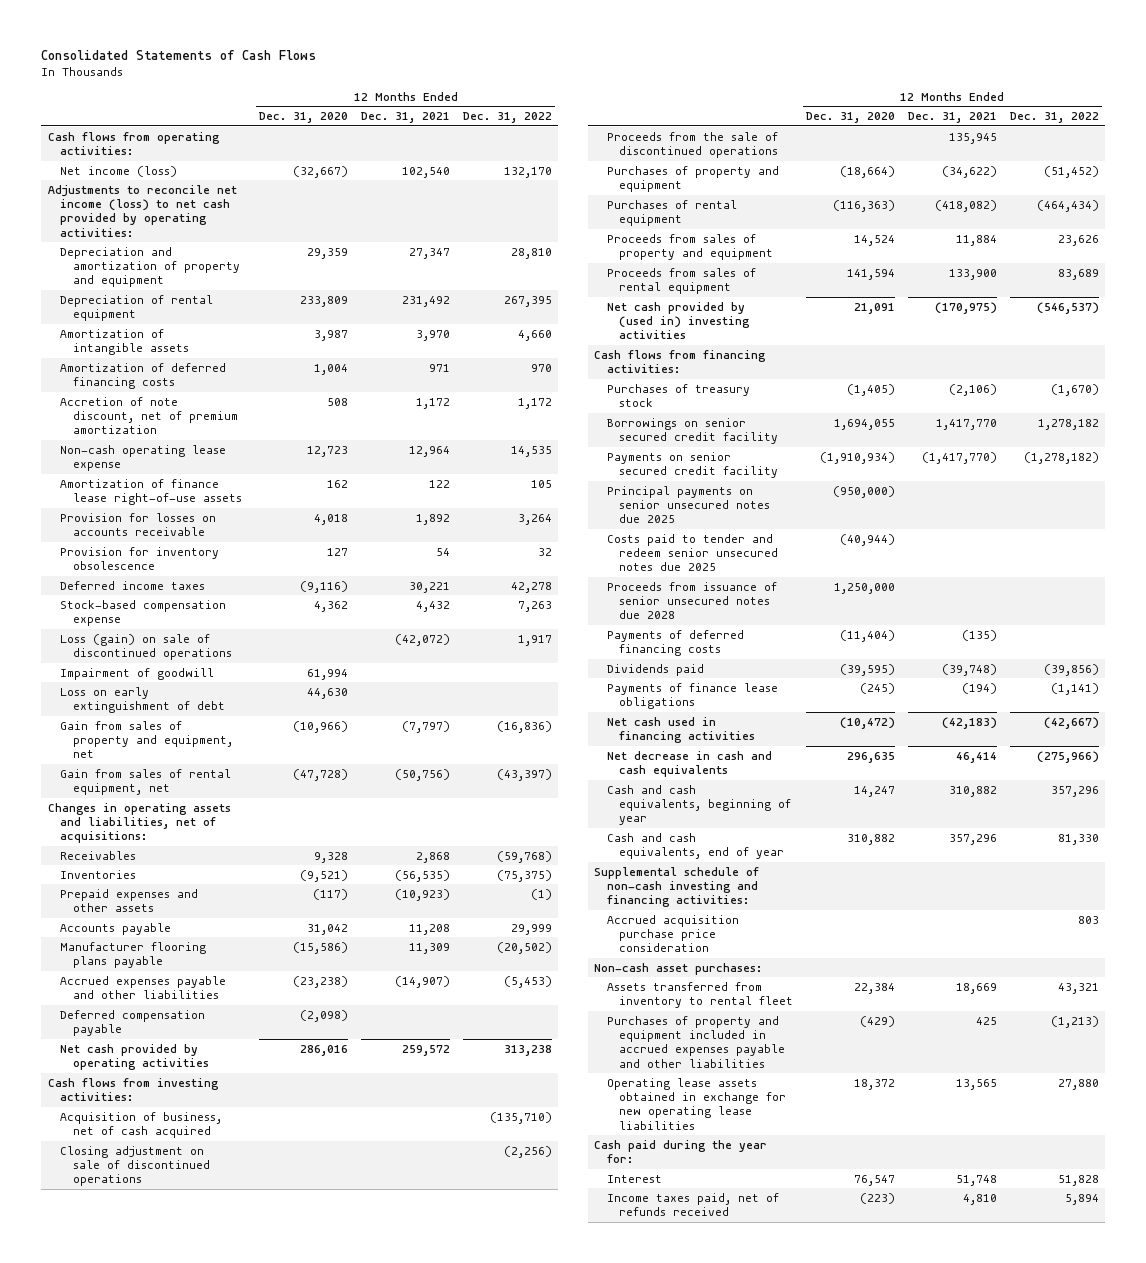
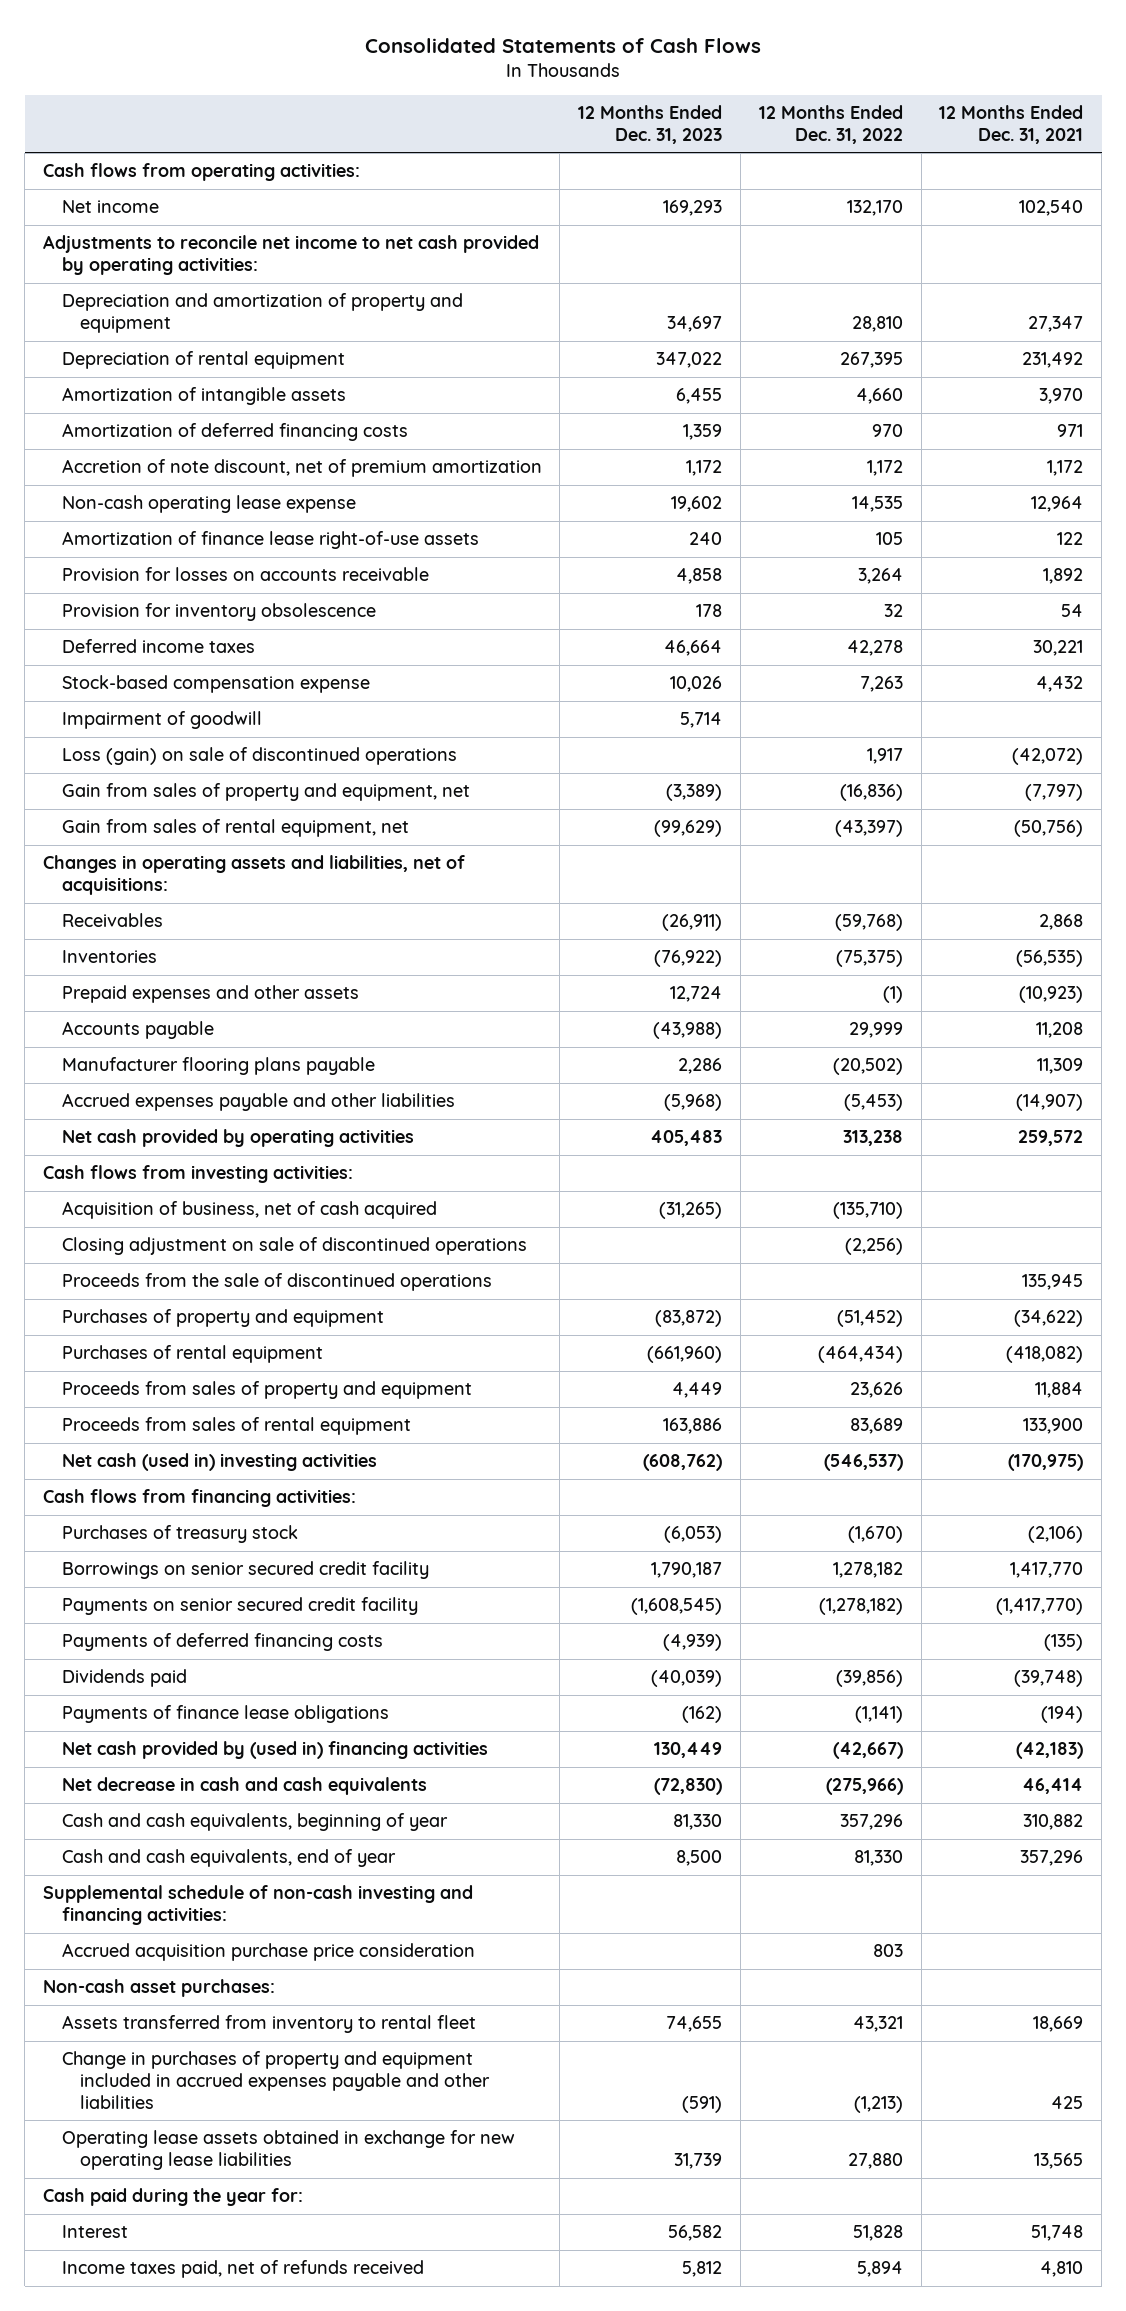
[259,112,349,124] Dec. 31, 2020 -> none
none -> [578,105,723,144] 12 Months Ended Dec. 31, 2023
[60,165,178,177] Net income (loss) -> [61,200,159,214] Net income
[47,184,237,237] Adjustments to reconcile net income (loss) to net cash provided by operating activities: -> [43,235,540,276] Adjustments to reconcile net income to net cash provided by operating activities:
[60,686,225,714] Loss on early extinguishment of debt -> none
[60,633,232,661] Loss (gain) on sale of discontinued operations -> [61,747,457,766] Loss (gain) on sale of discontinued operations
[60,1009,206,1037] Deferred compensation payable -> none
[606,301,751,340] Net cash provided by (used in) investing activities -> [61,1453,377,1472] Net cash (used in) investing activities
[606,485,771,524] Principal payments on senior unsecured notes due 2025 -> none
[606,533,779,572] Costs paid to tender and redeem senior unsecured notes due 2025 -> none
[606,581,777,620] Proceeds from issuance of senior unsecured notes due 2028 -> none
[606,716,756,744] Net cash used in financing activities -> [61,1741,488,1760] Net cash provided by (used in) financing activities
[606,1015,786,1068] Purchases of property and equipment included in accrued expenses payable and other liabilities -> [61,2051,491,2109] Change in purchases of property and equipment included in accrued expenses payable and other liabilities

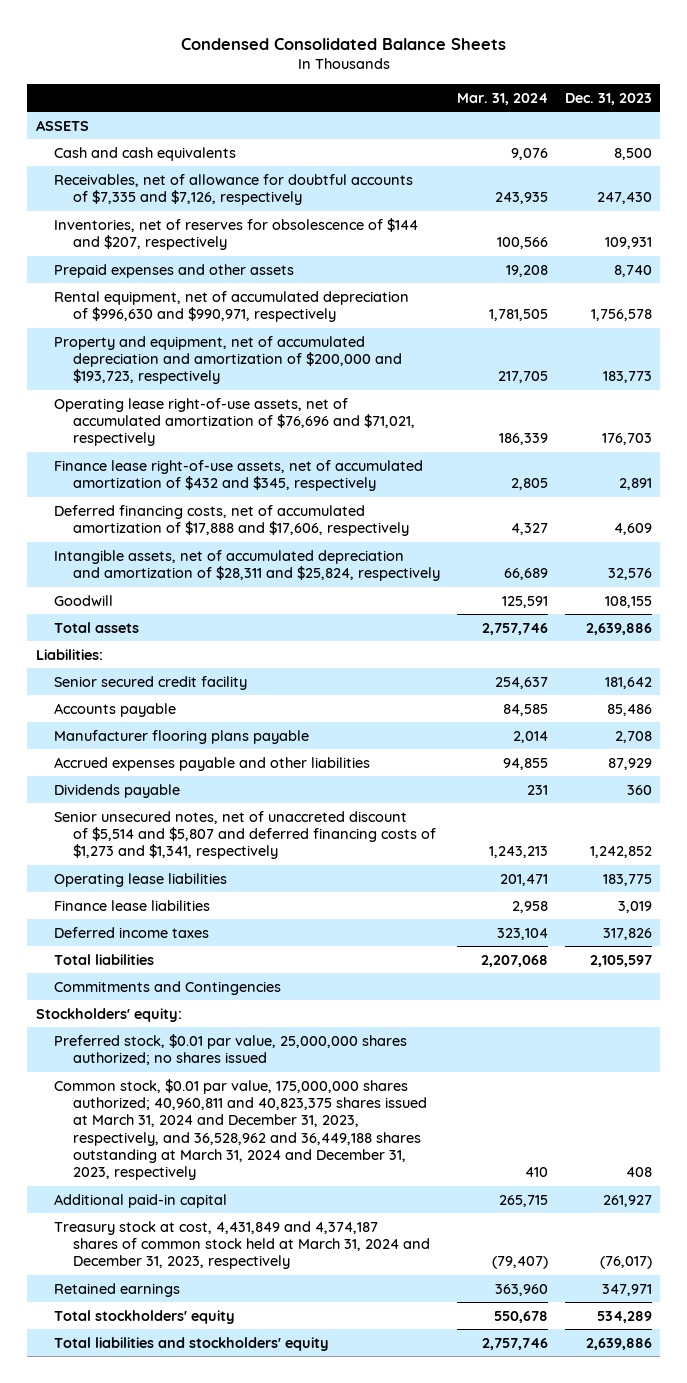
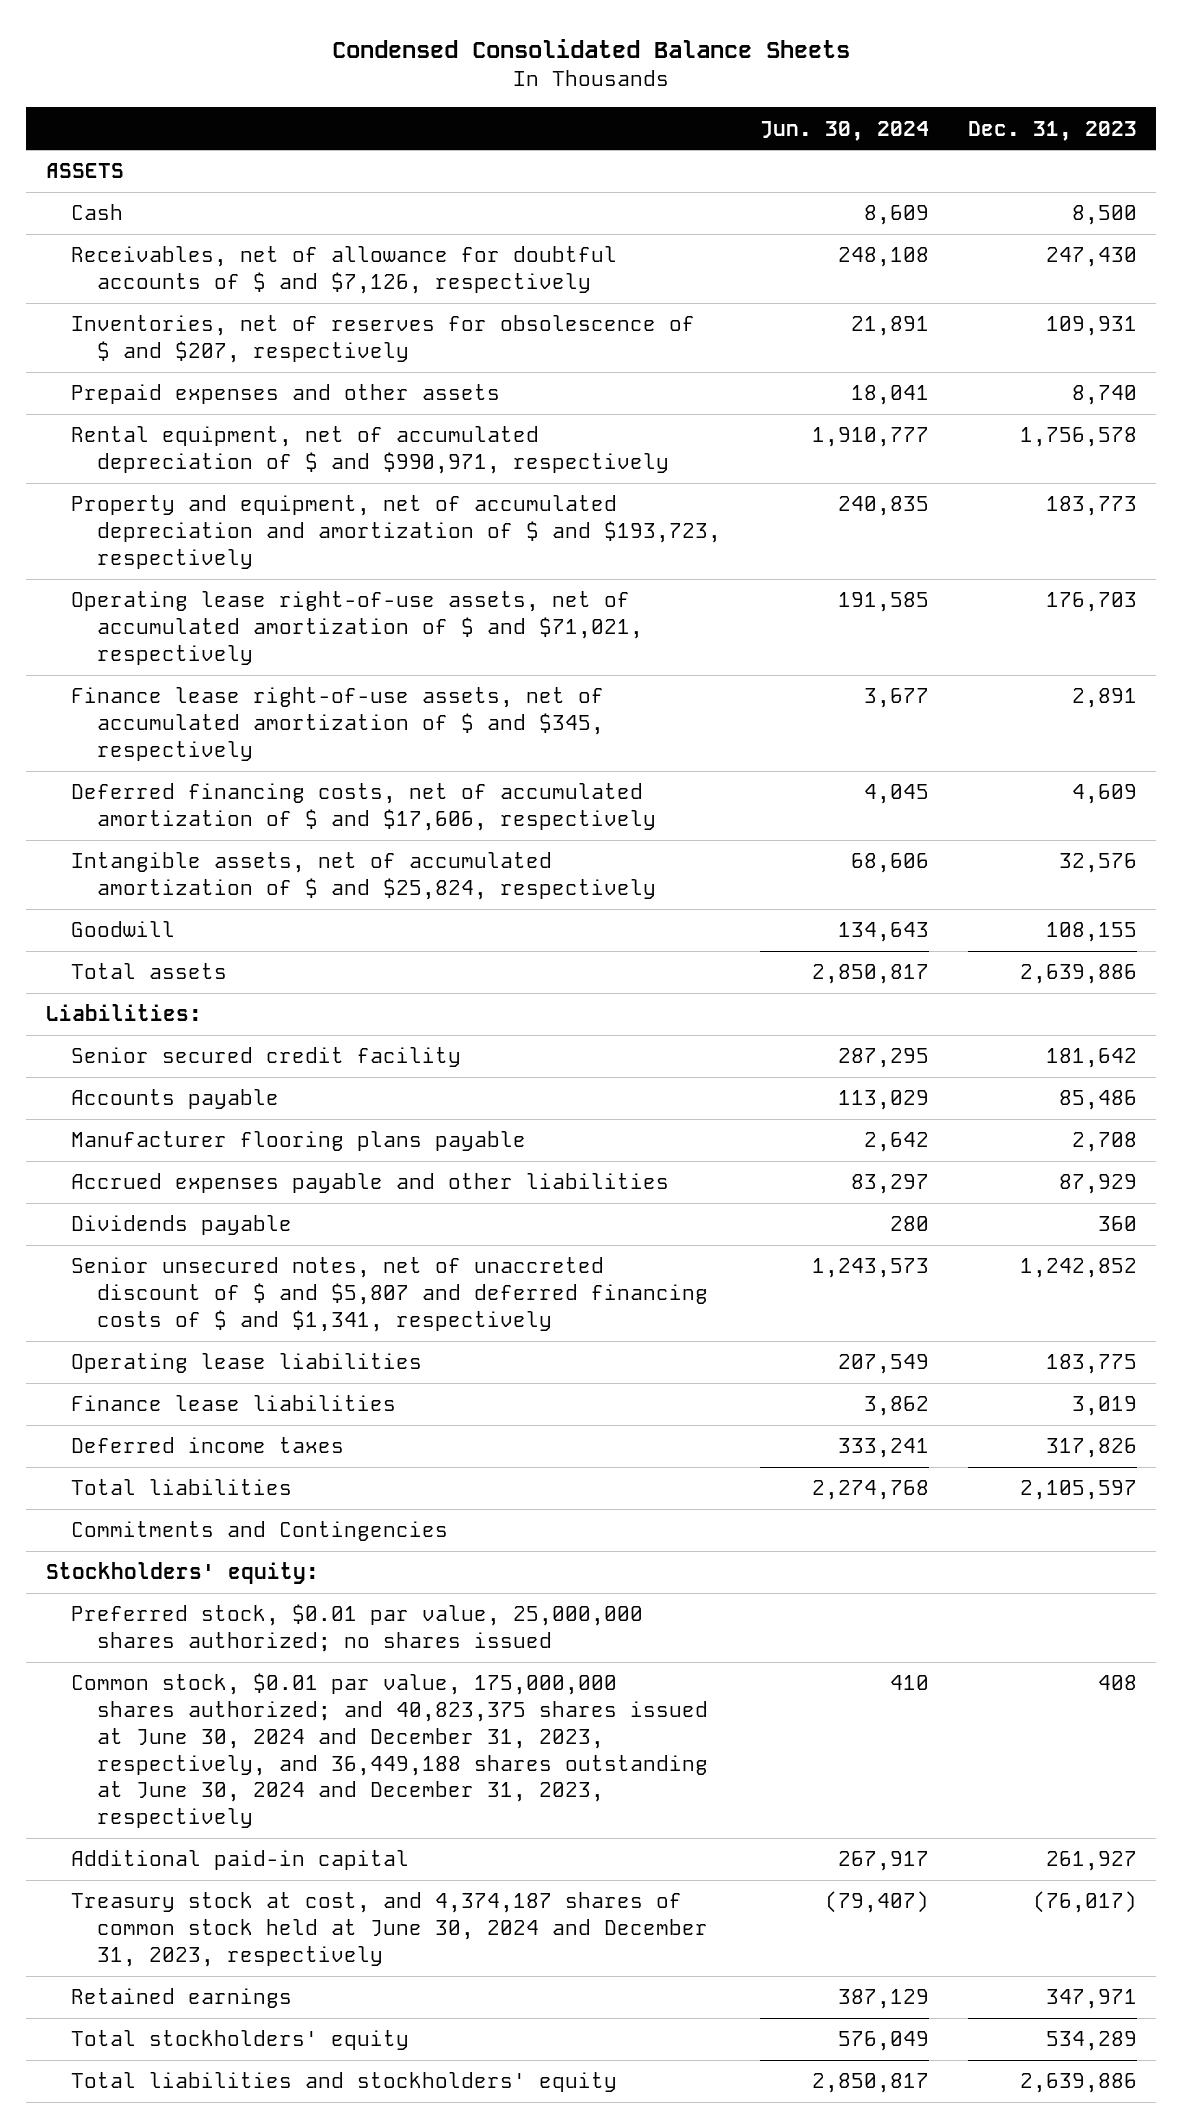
[456,92,548,105] Mar. 31, 2024 -> none
none -> [759,120,929,141] Jun. 30, 2024
[54,146,237,161] Cash and cash equivalents -> none
none -> [71,204,124,221] Cash
[54,173,414,206] Receivables, net of allowance for doubtful accounts of $7,335 and $7,126, respectively -> [71,246,618,295] Receivables, net of allowance for doubtful accounts of $ and $7,126, respectively
[54,217,419,251] Inventories, net of reserves for obsolescence of $144 and $207, respectively -> [71,315,696,364] Inventories, net of reserves for obsolescence of $ and $207, respectively
[54,290,410,323] Rental equipment, net of accumulated depreciation of $996,630 and $990,971, respectively -> [71,426,669,475] Rental equipment, net of accumulated depreciation of $ and $990,971, respectively
[54,335,402,385] Property and equipment, net of accumulated depreciation and amortization of $200,000 and $193,723, respectively -> [71,495,721,569] Property and equipment, net of accumulated depreciation and amortization of $ and $193,723, respectively
[54,397,415,447] Operating lease right-of-use assets, net of accumulated amortization of $76,696 and $71,021, respectively -> [71,591,643,665] Operating lease right-of-use assets, net of accumulated amortization of $ and $71,021, respectively
[54,459,424,492] Finance lease right-of-use assets, net of accumulated amortization of $432 and $345, respectively -> [71,687,605,761] Finance lease right-of-use assets, net of accumulated amortization of $ and $345, respectively
[54,504,409,537] Deferred financing costs, net of accumulated amortization of $17,888 and $17,606, respectively -> [71,783,656,832] Deferred financing costs, net of accumulated amortization of $ and $17,606, respectively
[54,549,440,582] Intangible assets, net of accumulated depreciation and amortization of $28,311 and $25,824, respectively -> [71,852,656,901] Intangible assets, net of accumulated amortization of $ and $25,824, respectively
[54,810,436,860] Senior unsecured notes, net of unaccreted discount of $5,514 and $5,807 and deferred financing costs of $1,273 and $1,341, respectively -> [71,1257,708,1332] Senior unsecured notes, net of unaccreted discount of $ and $5,807 and deferred financing costs of $ and $1,341, respectively
[54,1078,427,1181] Common stock, $0.01 par value, 175,000,000 shares authorized; 40,960,811 and 40,823,375 shares issued at March 31, 2024 and December 31, 2023, respectively, and 36,528,962 and 36,449,188 shares outstanding at March 31, 2024 and December 31, 2023, respectively -> [71,1673,708,1828] Common stock, $0.01 par value, 175,000,000 shares authorized; and 40,823,375 shares issued at June 30, 2024 and December 31, 2023, respectively, and 36,449,188 shares outstanding at June 30, 2024 and December 31, 2023, respectively
[54,1220,430,1270] Treasury stock at cost, 4,431,849 and 4,374,187 shares of common stock held at March 31, 2024 and December 31, 2023, respectively -> [71,1892,708,1967] Treasury stock at cost, and 4,374,187 shares of common stock held at June 30, 2024 and December 31, 2023, respectively

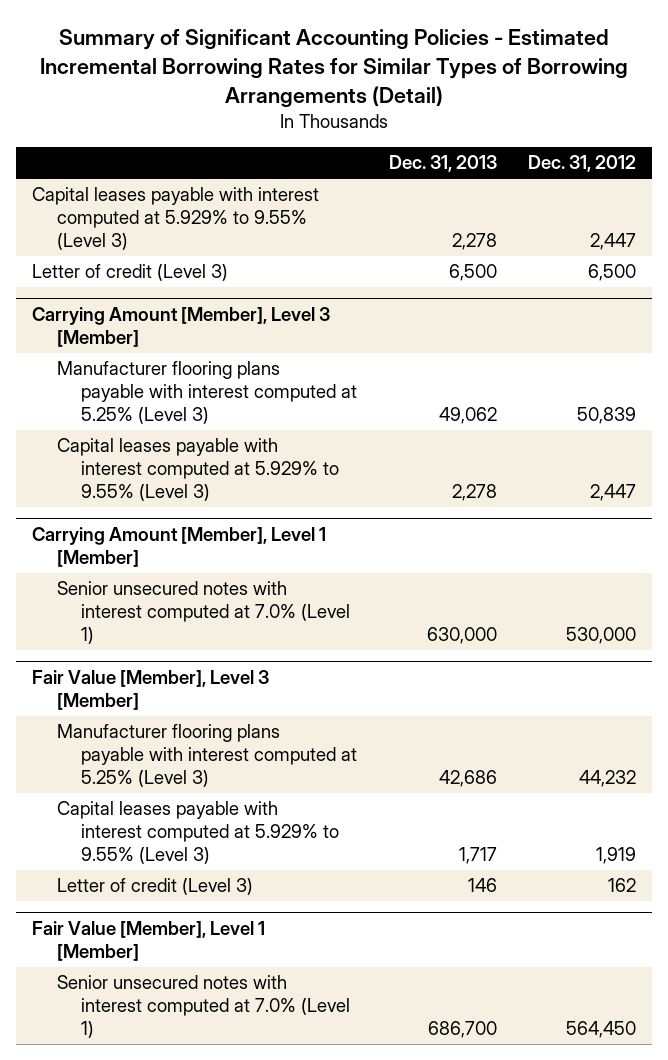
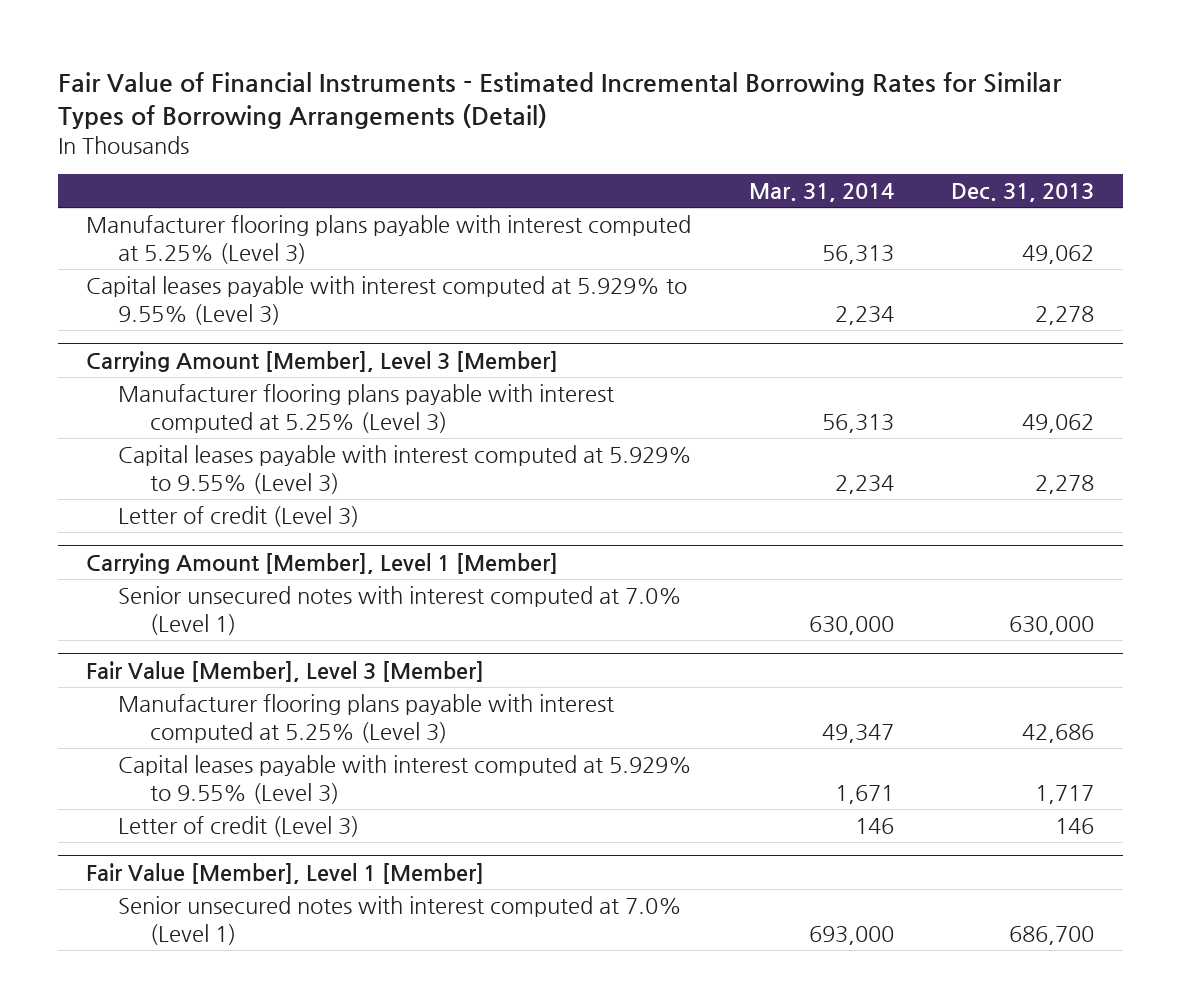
[40,29,629,109] Summary of Significant Accounting Policies - Estimated Incremental Borrowing Rates for Similar Types of Borrowing Arrangements (Detail) -> [57,71,1062,129] Fair Value of Financial Instruments - Estimated Incremental Borrowing Rates for Similar Types of Borrowing Arrangements (Detail)
[528,155,637,173] Dec. 31, 2012 -> none
none -> [749,183,895,203] Mar. 31, 2014
none -> [86,214,692,264] Manufacturer flooring plans payable with interest computed at 5.25% (Level 3)
[32,264,229,282] Letter of credit (Level 3) -> none
none -> [118,505,360,527] Letter of credit (Level 3)

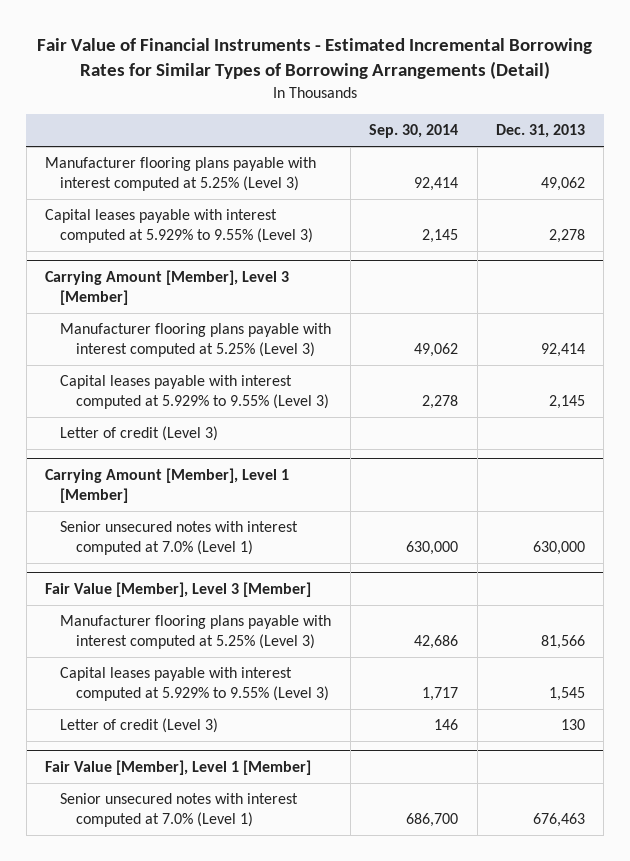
[749,183,895,203] Mar. 31, 2014 -> none
none -> [369,124,459,139] Sep. 30, 2014
[1022,413,1095,433] 49,062 -> [540,342,585,357] 92,414
[1035,474,1095,494] 2,278 -> [548,394,585,409] 2,145
[1022,723,1095,743] 42,686 -> [540,634,585,649] 81,566
[1035,784,1095,804] 1,717 -> [548,686,585,701] 1,545
[1055,817,1095,834] 146 -> [560,719,585,731] 130
[1009,925,1095,945] 686,700 -> [532,812,585,827] 676,463

